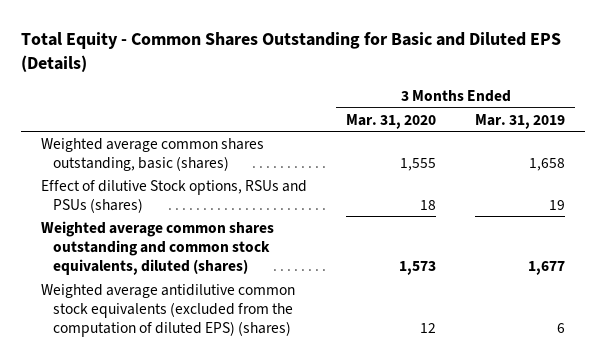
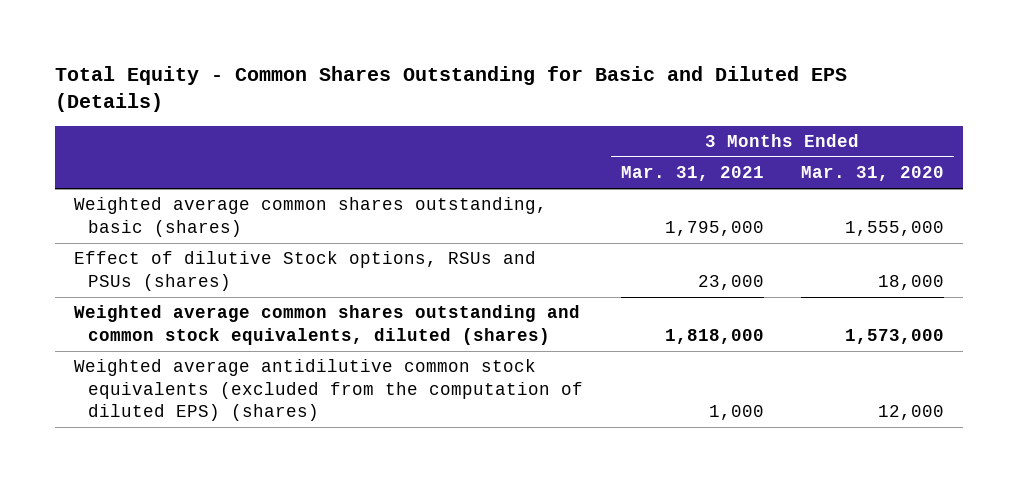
[475,113,566,129] Mar. 31, 2019 -> none
none -> [620,166,764,182] Mar. 31, 2021
[400,157,437,171] 1,555 -> [845,220,945,236] 1,555,000
[420,199,437,210] 18 -> [878,274,945,290] 18,000
[399,261,437,276] 1,573 -> [845,328,945,344] 1,573,000
[420,323,437,334] 12 -> [878,405,945,421] 12,000

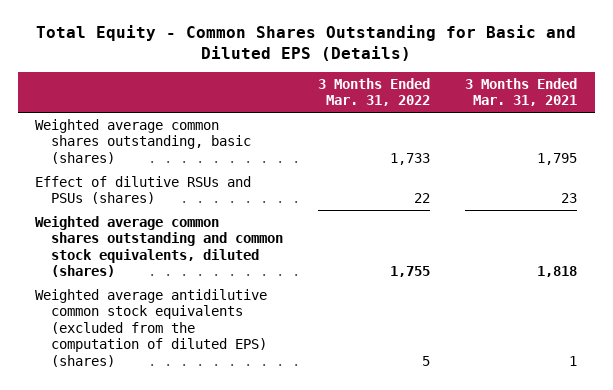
[801,166,945,182] Mar. 31, 2020 -> none
none -> [317,77,430,107] 3 Months Ended Mar. 31, 2022
[664,220,764,236] 1,795,000 -> [537,152,578,165] 1,795
[73,251,536,291] Effect of dilutive Stock options, RSUs and PSUs (shares) -> [35,175,252,205] Effect of dilutive RSUs and PSUs (shares)
[697,274,764,290] 23,000 -> [561,193,578,204] 23
[664,328,764,344] 1,818,000 -> [537,266,578,278] 1,818
[708,405,764,421] 1,000 -> [569,355,578,366] 1

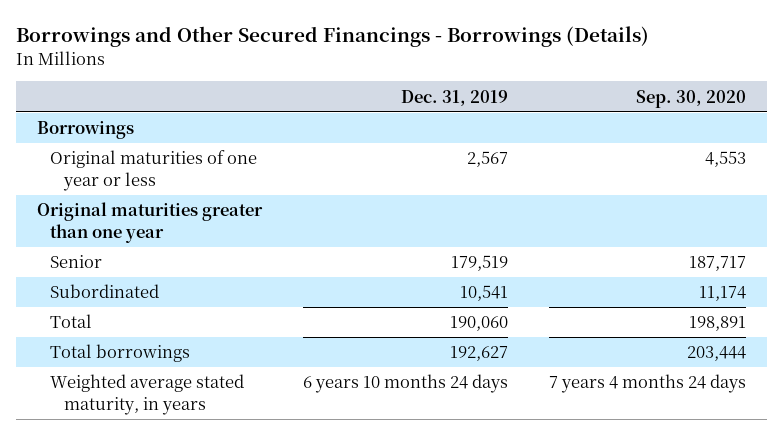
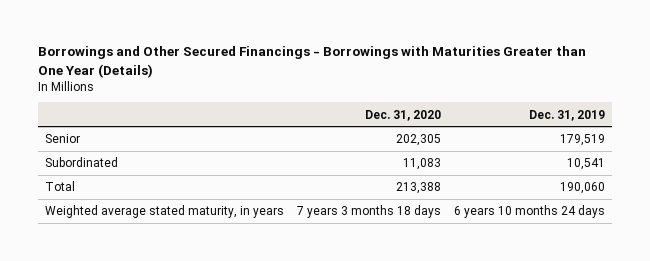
[16,26,650,48] Borrowings and Other Secured Financings - Borrowings (Details) -> [38,46,587,78] Borrowings and Other Secured Financings - Borrowings with Maturities Greater than One Year (Details)
[636,89,747,108] Sep. 30, 2020 -> none
none -> [365,109,442,121] Dec. 31, 2020
[36,121,134,140] Borrowings -> none
[50,150,258,191] Original maturities of one year or less -> none
[36,202,263,243] Original maturities greater than one year -> none
[50,344,191,363] Total borrowings -> none

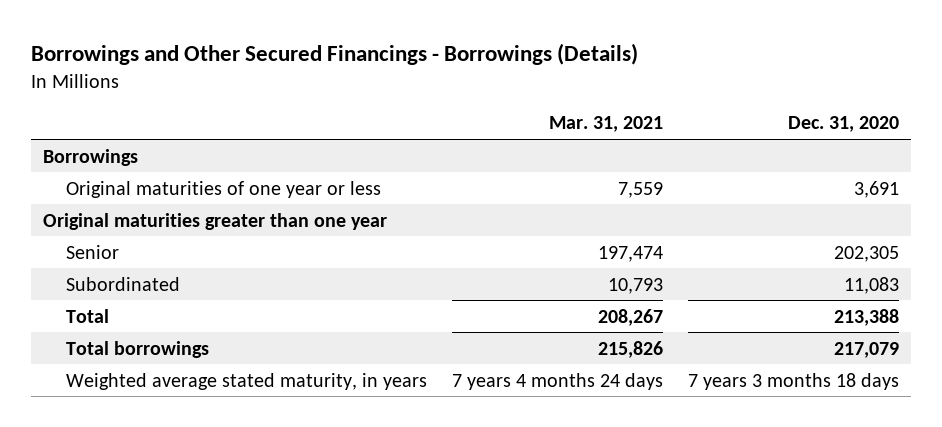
[38,46,587,78] Borrowings and Other Secured Financings - Borrowings with Maturities Greater than One Year (Details) -> [31,43,639,66] Borrowings and Other Secured Financings - Borrowings (Details)
[529,109,606,121] Dec. 31, 2019 -> none
none -> [549,116,664,133] Mar. 31, 2021
none -> [43,148,139,166] Borrowings
none -> [66,180,382,198] Original maturities of one year or less
none -> [43,212,388,230] Original maturities greater than one year
none -> [66,340,210,358] Total borrowings

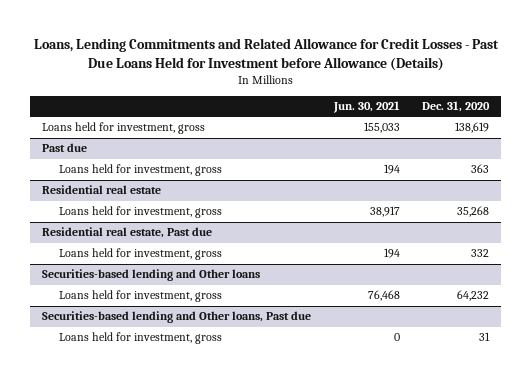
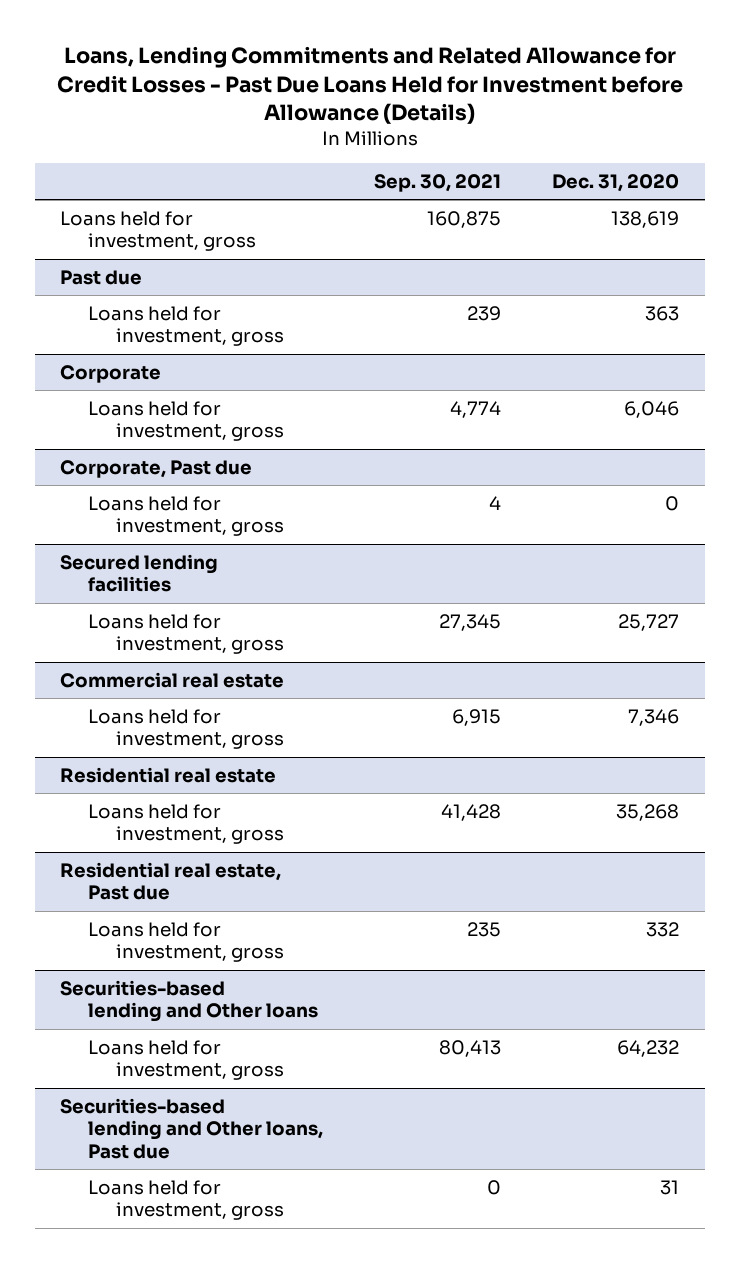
[332,101,400,114] Jun. 30, 2021 -> none
none -> [374,173,502,192] Sep. 30, 2021
none -> [60,364,162,383] Corporate
none -> [88,400,285,442] Loans held for investment, gross
none -> [60,459,253,478] Corporate, Past due
none -> [88,495,285,537] Loans held for investment, gross
none -> [60,553,219,593] Secured lending facilities
none -> [88,613,285,655] Loans held for investment, gross
none -> [60,671,285,688] Commercial real estate
none -> [88,708,285,750] Loans held for investment, gross

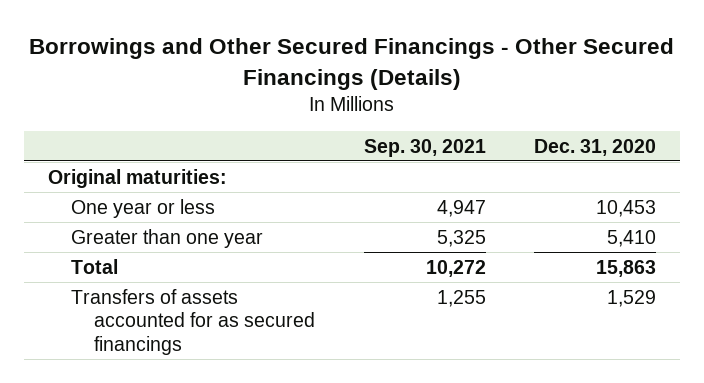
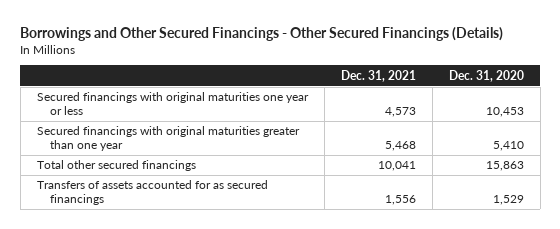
[363,138,486,157] Sep. 30, 2021 -> none
none -> [340,69,416,82] Dec. 31, 2021
[47,168,227,188] Original maturities: -> none
[71,198,216,218] One year or less -> [36,92,309,115] Secured financings with original maturities one year or less
[71,228,264,248] Greater than one year -> [36,126,300,151] Secured financings with original maturities greater than one year
[71,258,119,274] Total -> [36,160,196,172] Total other secured financings

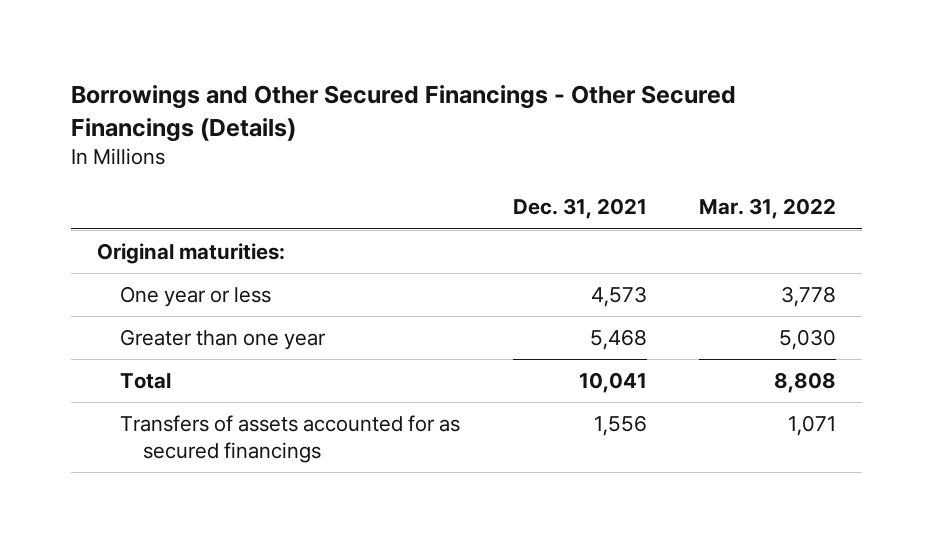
[448,69,524,82] Dec. 31, 2020 -> none
none -> [699,198,837,220] Mar. 31, 2022
none -> [96,243,285,265] Original maturities:
[36,92,309,115] Secured financings with original maturities one year or less -> [120,286,272,308] One year or less
[36,126,300,151] Secured financings with original maturities greater than one year -> [120,329,327,351] Greater than one year
[36,160,196,172] Total other secured financings -> [120,373,172,390] Total

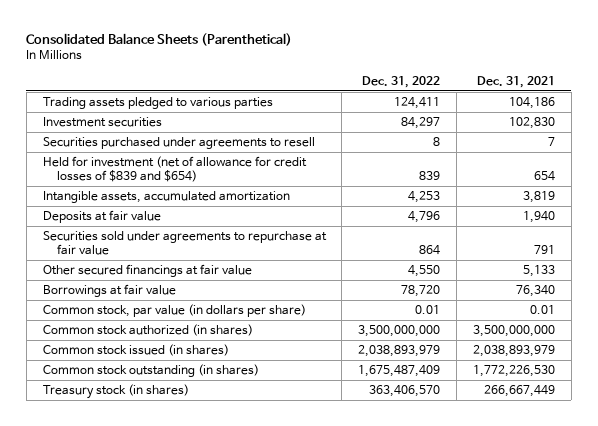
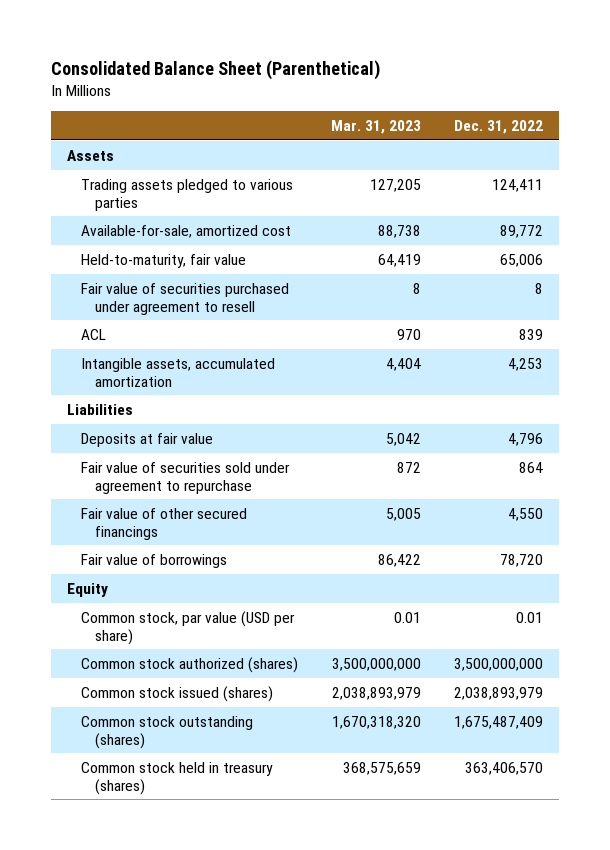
[26,32,293,46] Consolidated Balance Sheets (Parenthetical) -> [50,60,380,81] Consolidated Balance Sheet (Parenthetical)
[477,75,556,88] Dec. 31, 2021 -> none
none -> [330,120,421,135] Mar. 31, 2023
none -> [67,149,115,161] Assets
[42,117,162,128] Investment securities -> none
none -> [81,224,292,238] Available-for-sale, amortized cost
none -> [81,253,247,268] Held-to-maturity, fair value
[42,137,315,150] Securities purchased under agreements to resell -> [81,282,290,315] Fair value of securities purchased under agreement to resell
[42,156,307,183] Held for investment (net of allowance for credit losses of $839 and $654) -> [81,328,107,340] ACL
none -> [67,403,134,415] Liabilities
[42,231,327,256] Securities sold under agreements to repurchase at fair value -> [81,461,291,494] Fair value of securities sold under agreement to repurchase
[42,264,252,278] Other secured financings at fair value -> [81,507,248,540] Fair value of other secured financings
[42,284,176,298] Borrowings at fair value -> [81,553,228,568] Fair value of borrowings
none -> [67,582,109,597] Equity
[42,304,306,318] Common stock, par value (in dollars per share) -> [81,610,296,645] Common stock, par value (USD per share)
[42,324,253,337] Common stock authorized (in shares) -> [81,656,299,673] Common stock authorized (shares)
[42,344,229,357] Common stock issued (in shares) -> [81,685,274,702] Common stock issued (shares)
[42,364,259,378] Common stock outstanding (in shares) -> [81,715,254,749] Common stock outstanding (shares)
[42,384,189,400] Treasury stock (in shares) -> [81,761,274,795] Common stock held in treasury (shares)

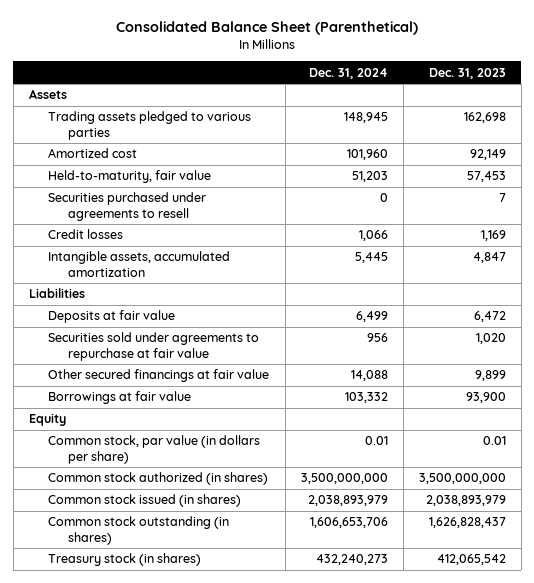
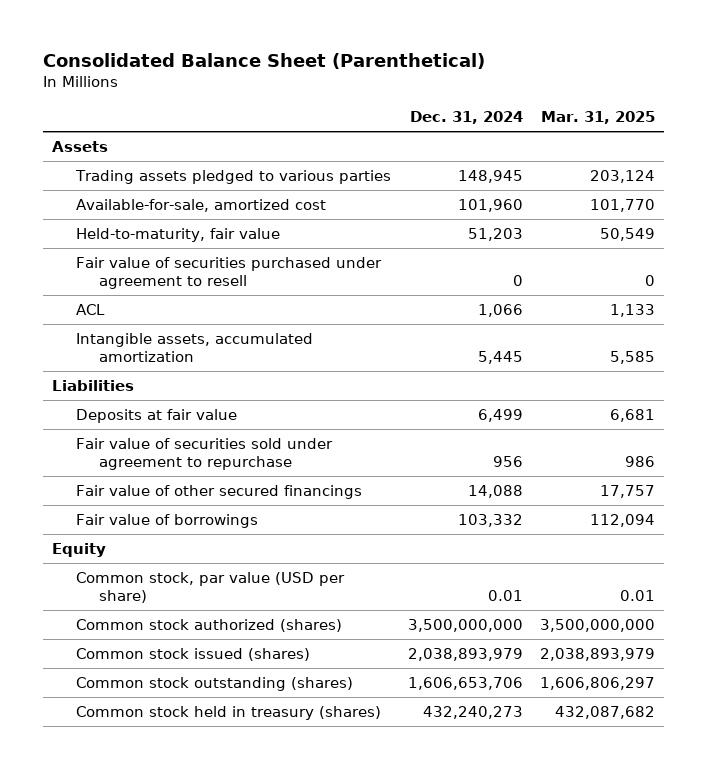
[428,67,506,79] Dec. 31, 2023 -> none
none -> [541,111,656,125] Mar. 31, 2025
[48,148,138,159] Amortized cost -> [75,199,326,213] Available-for-sale, amortized cost
[48,192,207,221] Securities purchased under agreements to resell -> [75,257,382,289] Fair value of securities purchased under agreement to resell
[48,229,124,240] Credit losses -> [75,304,105,316] ACL
[48,332,260,361] Securities sold under agreements to repurchase at fair value -> [75,438,333,470] Fair value of securities sold under agreement to repurchase
[48,369,270,383] Other secured financings at fair value -> [75,485,362,500] Fair value of other secured financings
[48,391,192,405] Borrowings at fair value -> [75,514,258,529] Fair value of borrowings
[48,435,261,464] Common stock, par value (in dollars per share) -> [75,572,345,603] Common stock, par value (USD per share)
[48,472,269,486] Common stock authorized (in shares) -> [75,619,342,633] Common stock authorized (shares)
[48,494,242,508] Common stock issued (in shares) -> [75,648,310,662] Common stock issued (shares)
[48,516,230,545] Common stock outstanding (in shares) -> [75,677,353,692] Common stock outstanding (shares)
[48,553,202,567] Treasury stock (in shares) -> [75,706,381,721] Common stock held in treasury (shares)

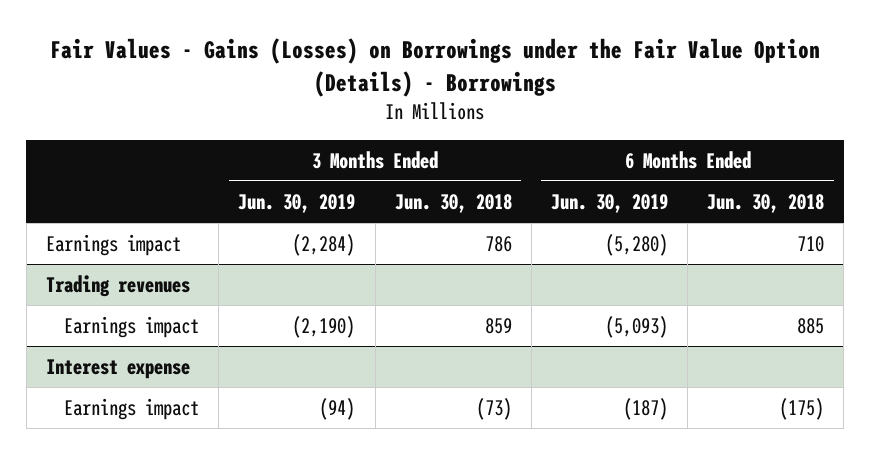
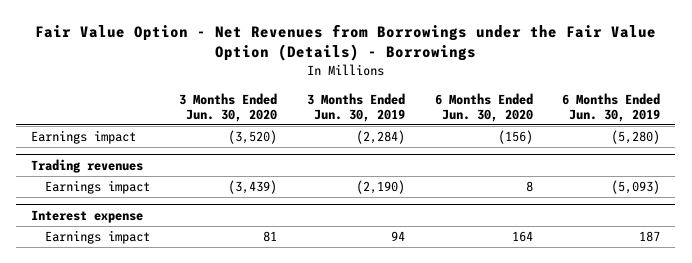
[49,38,820,97] Fair Values - Gains (Losses) on Borrowings under the Fair Value Option (Details) - Borrowings -> [34,23,656,62] Fair Value Option - Net Revenues from Borrowings under the Fair Value Option (Details) - Borrowings
[394,193,512,213] Jun. 30, 2018 -> none
[707,193,825,213] Jun. 30, 2018 -> none
none -> [179,92,278,123] 3 Months Ended Jun. 30, 2020
none -> [434,92,533,123] 6 Months Ended Jun. 30, 2020
[319,397,356,420] (94) -> [390,231,405,242] 94
[622,397,668,420] (187) -> [639,231,661,243] 187

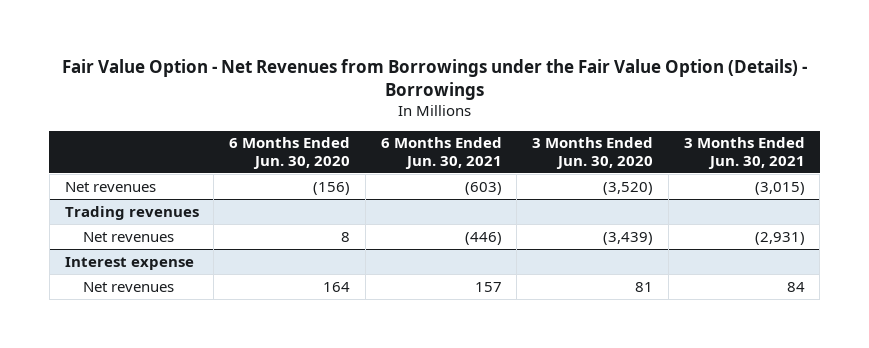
[306,92,405,123] 3 Months Ended Jun. 30, 2019 -> none
[562,92,661,123] 6 Months Ended Jun. 30, 2019 -> none
none -> [380,137,502,169] 6 Months Ended Jun. 30, 2021
none -> [683,137,805,169] 3 Months Ended Jun. 30, 2021
[31,130,137,145] Earnings impact -> [64,181,156,192] Net revenues
[44,180,150,195] Earnings impact -> [82,231,174,242] Net revenues
[44,230,150,245] Earnings impact -> [82,281,174,292] Net revenues

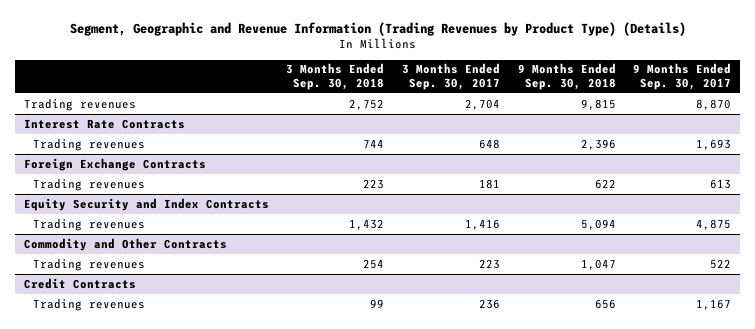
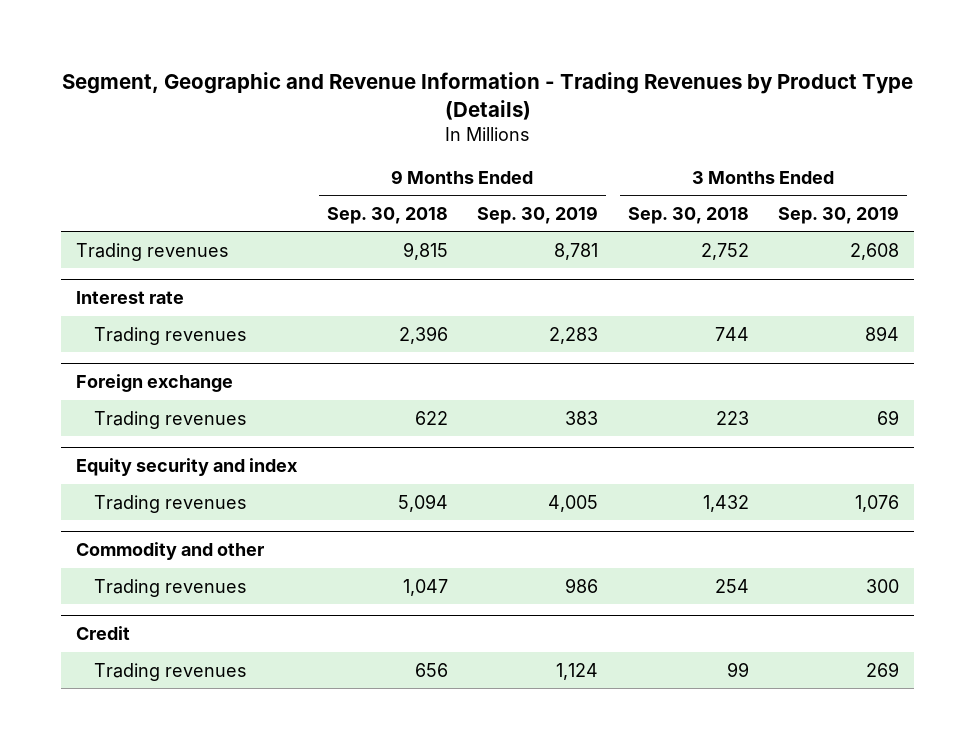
[69,21,686,36] Segment, Geographic and Revenue Information (Trading Revenues by Product Type) (Details) -> [61,72,913,120] Segment, Geographic and Revenue Information - Trading Revenues by Product Type (Details)
[402,63,501,91] 3 Months Ended Sep. 30, 2017 -> none
[633,63,732,91] 9 Months Ended Sep. 30, 2017 -> none
none -> [477,205,599,224] Sep. 30, 2019
none -> [778,205,900,224] Sep. 30, 2019
[23,118,185,129] Interest Rate Contracts -> [76,290,185,304] Interest rate
[23,157,206,171] Foreign Exchange Contracts -> [76,373,234,392] Foreign exchange
[23,197,269,211] Equity Security and Index Contracts -> [76,457,299,476] Equity security and index
[23,237,227,251] Commodity and Other Contracts -> [76,541,265,560] Commodity and other
[23,277,136,289] Credit Contracts -> [76,625,131,640] Credit

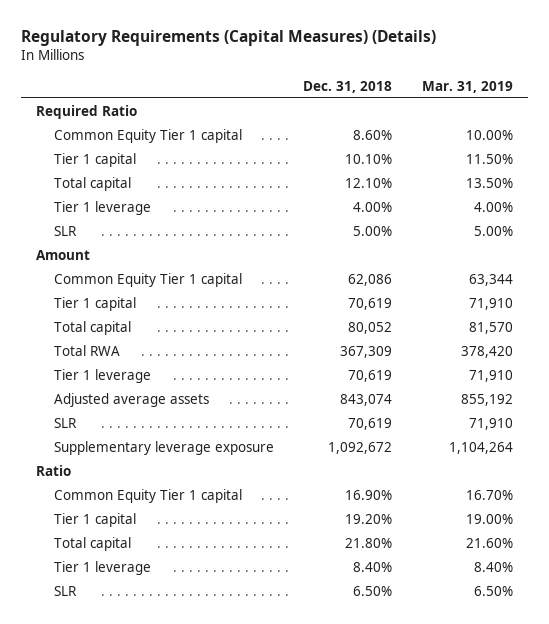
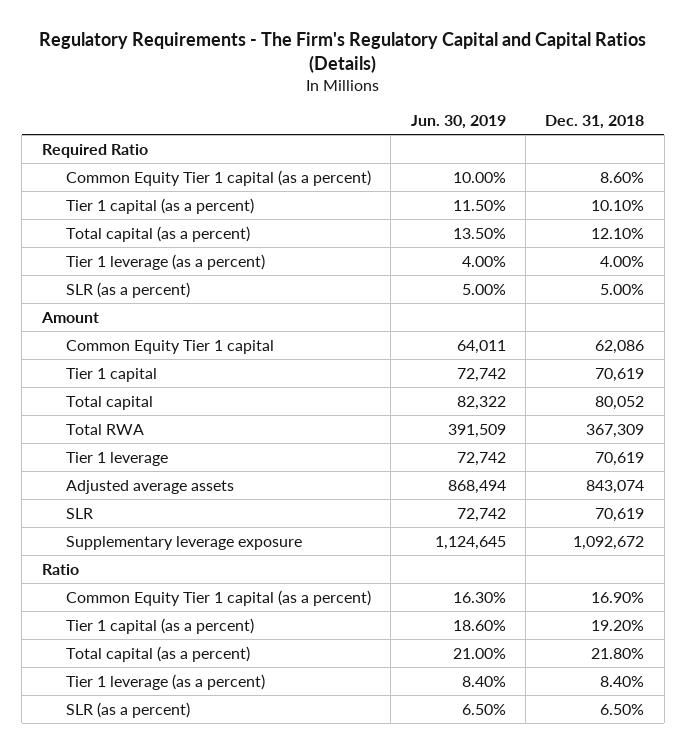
[21,30,437,47] Regulatory Requirements (Capital Measures) (Details) -> [39,31,647,73] Regulatory Requirements - The Firm's Regulatory Capital and Capital Ratios (Details)
[421,80,513,93] Mar. 31, 2019 -> none
none -> [410,114,506,129] Jun. 30, 2019
[53,128,242,143] Common Equity Tier 1 capital -> [65,169,371,186] Common Equity Tier 1 capital (as a percent)
[53,152,136,167] Tier 1 capital -> [65,197,254,214] Tier 1 capital (as a percent)
[53,176,131,191] Total capital -> [65,225,250,242] Total capital (as a percent)
[53,200,151,215] Tier 1 leverage -> [65,253,265,270] Tier 1 leverage (as a percent)
[53,225,77,236] SLR -> [65,281,190,298] SLR (as a percent)
[53,488,242,503] Common Equity Tier 1 capital -> [65,589,371,606] Common Equity Tier 1 capital (as a percent)
[53,512,136,527] Tier 1 capital -> [65,617,254,634] Tier 1 capital (as a percent)
[53,536,131,551] Total capital -> [65,645,250,662] Total capital (as a percent)
[53,560,151,575] Tier 1 leverage -> [65,673,265,690] Tier 1 leverage (as a percent)
[53,585,77,596] SLR -> [65,701,190,718] SLR (as a percent)

